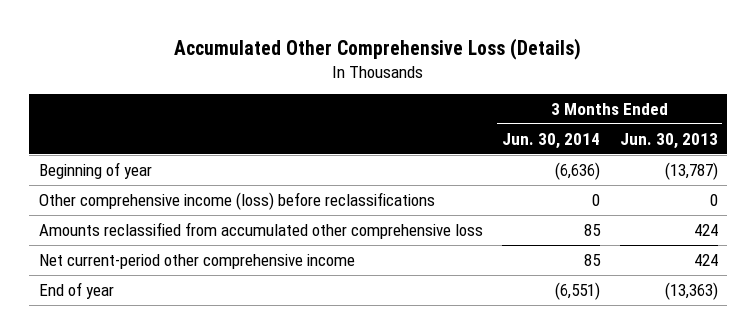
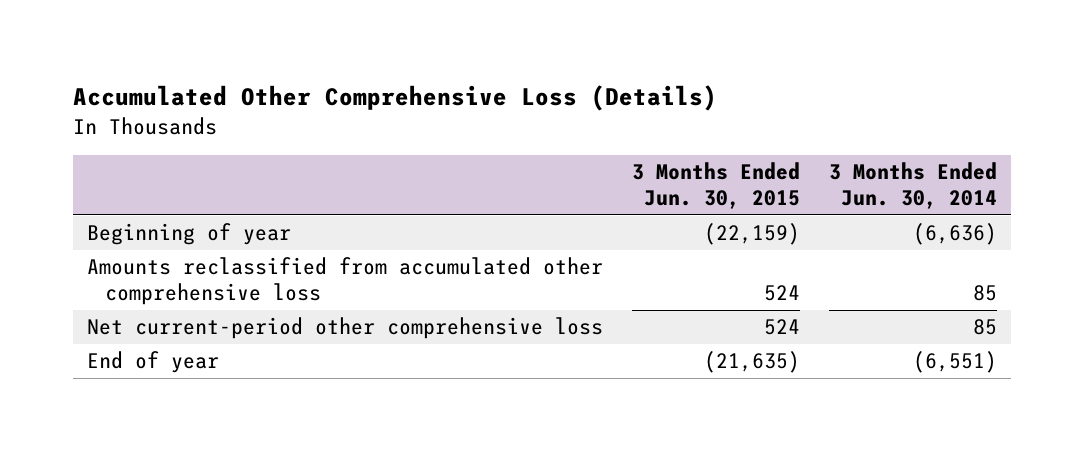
[619,132,718,149] Jun. 30, 2013 -> none
none -> [631,161,800,209] 3 Months Ended Jun. 30, 2015
[38,191,435,210] Other comprehensive income (loss) before reclassifications -> none
[38,253,355,269] Net current-period other comprehensive income -> [87,317,604,340] Net current-period other comprehensive loss

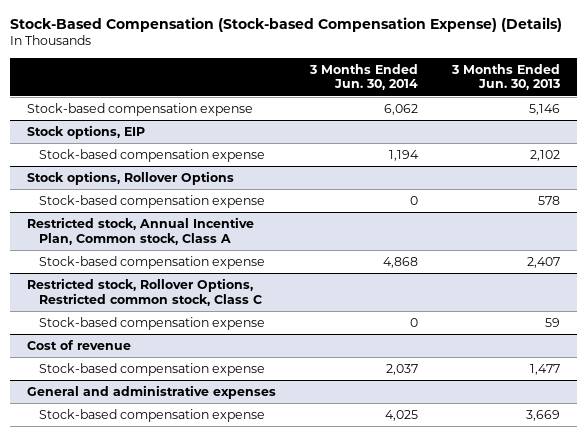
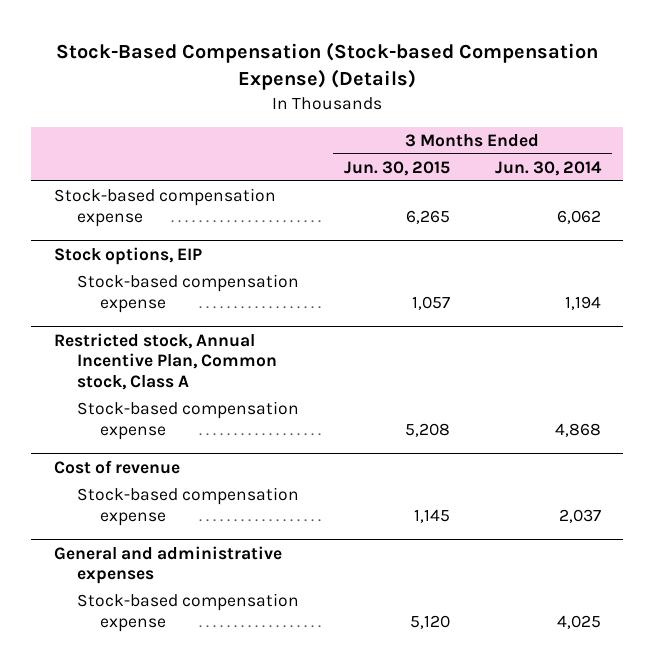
[450,63,560,91] 3 Months Ended Jun. 30, 2013 -> none
none -> [343,160,450,176] Jun. 30, 2015
[26,171,234,186] Stock options, Rollover Options -> none
[38,195,265,209] Stock-based compensation expense -> none
[26,278,262,306] Restricted stock, Rollover Options, Restricted common stock, Class C -> none
[38,317,265,331] Stock-based compensation expense -> none

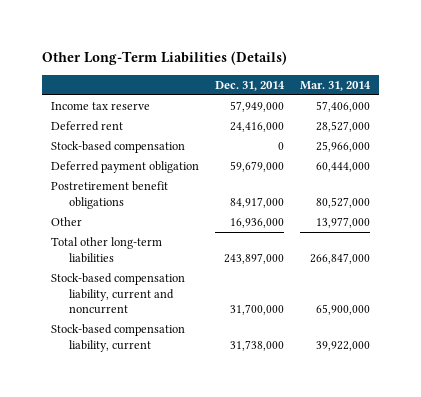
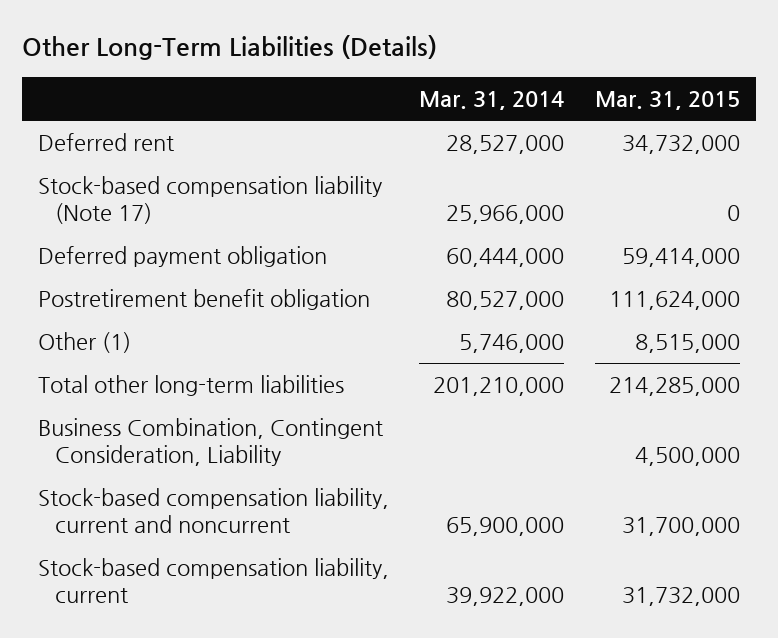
[214,80,285,91] Dec. 31, 2014 -> none
none -> [595,90,741,110] Mar. 31, 2015
[50,102,150,111] Income tax reserve -> none
[50,141,185,154] Stock-based compensation -> [37,176,382,224] Stock-based compensation liability (Note 17)
[50,181,168,209] Postretirement benefit obligations -> [37,289,370,311] Postretirement benefit obligation
[50,217,82,227] Other -> [37,332,131,354] Other (1)
[316,217,371,229] 13,977,000 -> [459,334,565,354] 5,746,000
[310,252,371,264] 266,847,000 -> [433,377,565,397] 201,210,000
none -> [37,418,383,466] Business Combination, Contingent Consideration, Liability

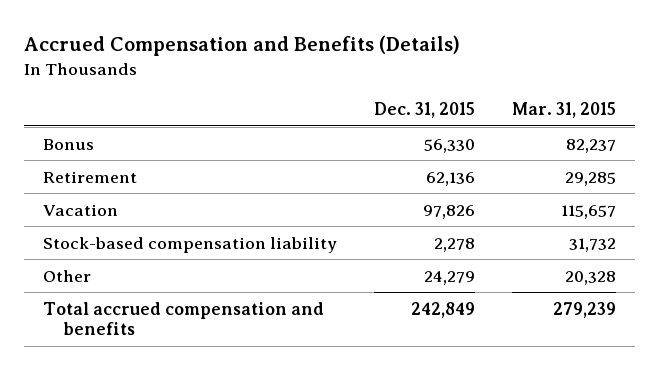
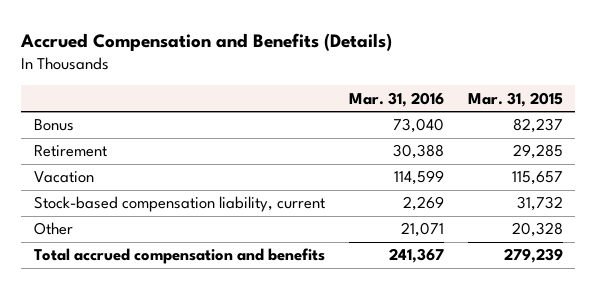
[373,101,475,118] Dec. 31, 2015 -> none
none -> [348,91,444,107] Mar. 31, 2016
[42,236,337,253] Stock-based compensation liability -> [33,196,325,213] Stock-based compensation liability, current

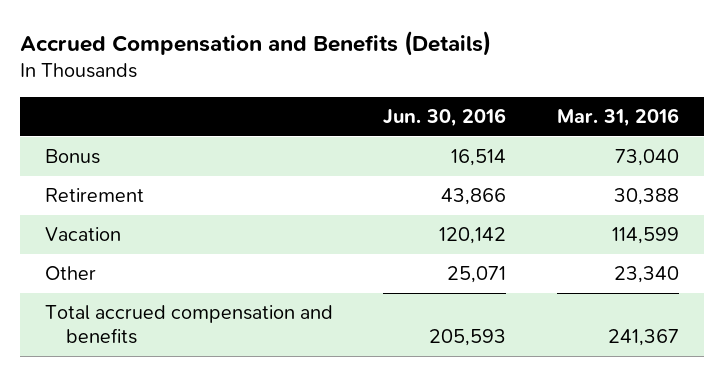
[467,91,563,107] Mar. 31, 2015 -> none
none -> [383,108,507,128] Jun. 30, 2016
[33,196,325,213] Stock-based compensation liability, current -> none
[400,222,444,238] 21,071 -> [613,266,679,284] 23,340

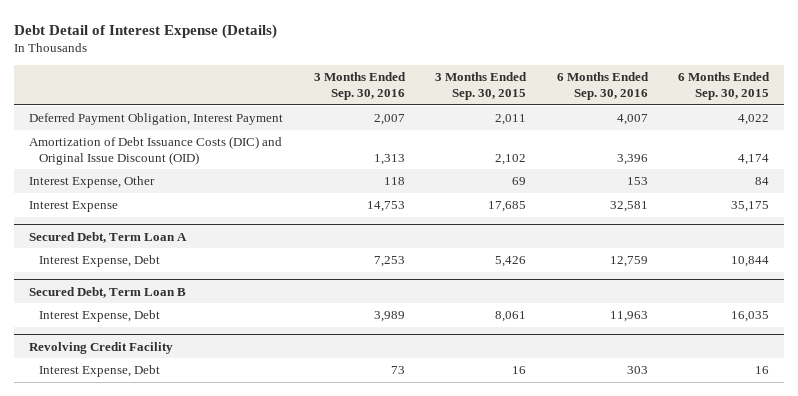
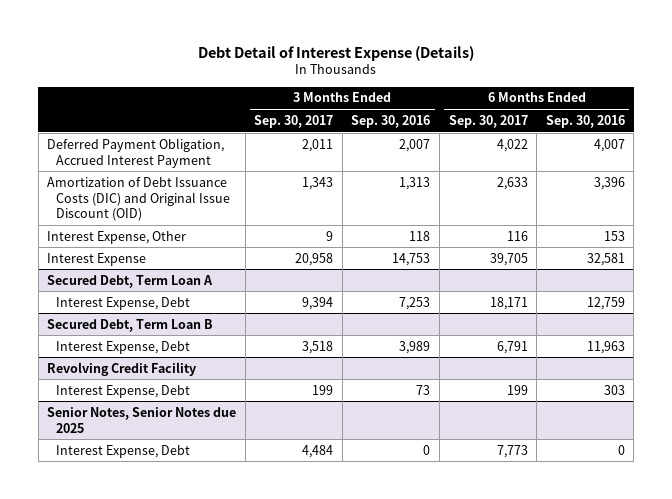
[435,72,528,101] 3 Months Ended Sep. 30, 2015 -> none
[677,72,770,101] 6 Months Ended Sep. 30, 2015 -> none
none -> [254,114,334,128] Sep. 30, 2017
none -> [448,114,528,128] Sep. 30, 2017
[29,113,284,126] Deferred Payment Obligation, Interest Payment -> [47,137,225,168] Deferred Payment Obligation, Accrued Interest Payment
none -> [47,406,237,433] Senior Notes, Senior Notes due 2025
none -> [56,444,191,458] Interest Expense, Debt

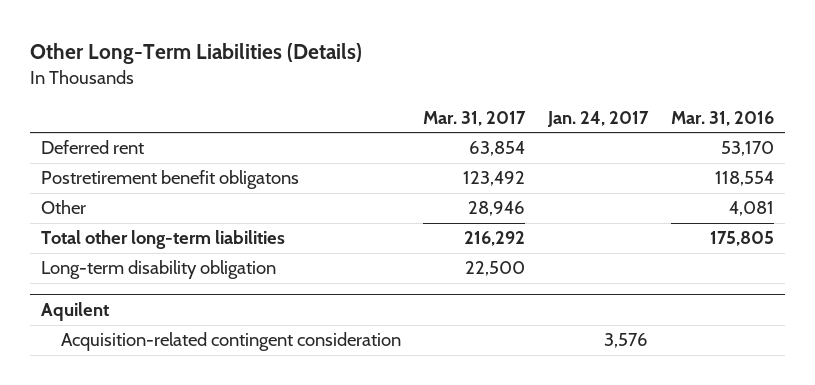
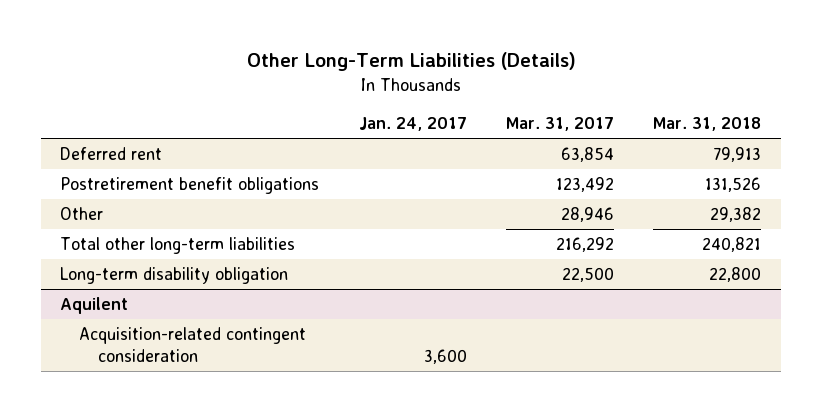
[670,110,774,126] Mar. 31, 2016 -> none
none -> [653,116,762,131] Mar. 31, 2018
[41,170,300,190] Postretirement benefit obligatons -> [60,176,320,194] Postretirement benefit obligations
[603,333,648,349] 3,576 -> [423,348,467,364] 3,600

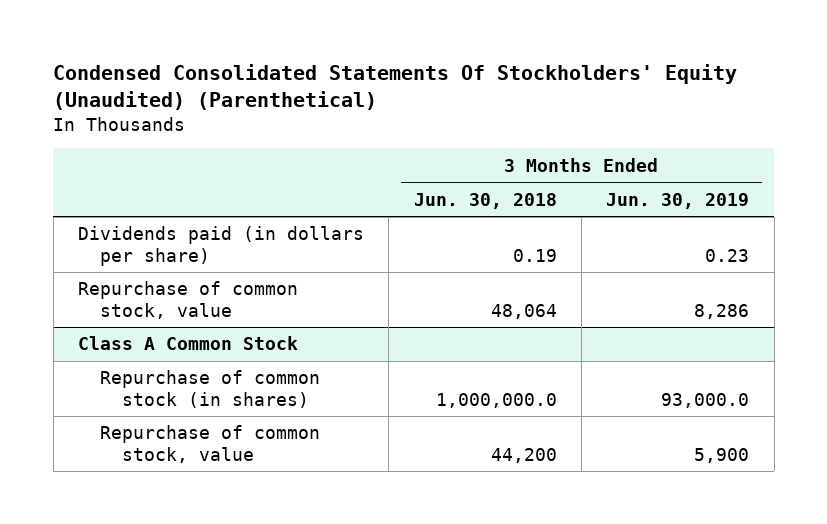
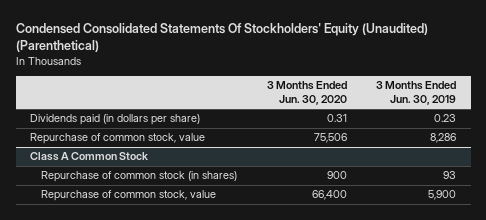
[413,192,557,209] Jun. 30, 2018 -> none
none -> [266,80,347,106] 3 Months Ended Jun. 30, 2020
[661,392,750,408] 93,000.0 -> [442,171,456,180] 93

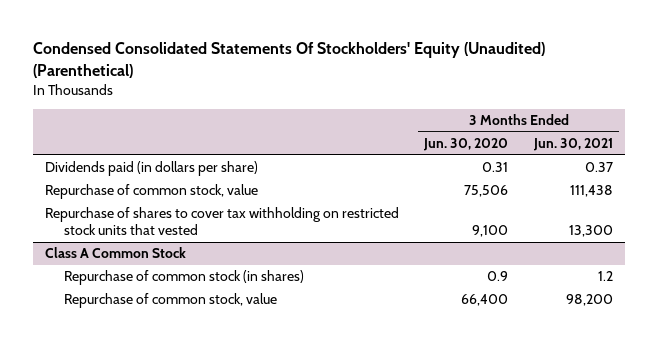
[375,80,456,106] 3 Months Ended Jun. 30, 2019 -> none
none -> [532,138,613,152] Jun. 30, 2021
none -> [45,207,400,236] Repurchase of shares to cover tax withholding on restricted stock units that vested
[326,171,347,180] 900 -> [487,271,509,282] 0.9

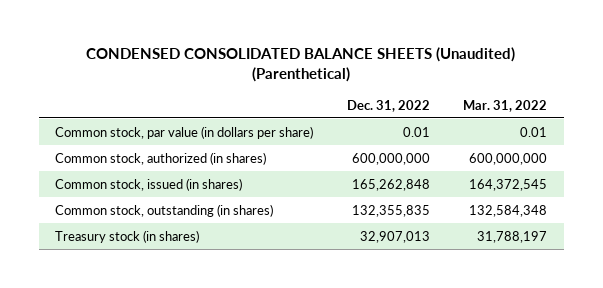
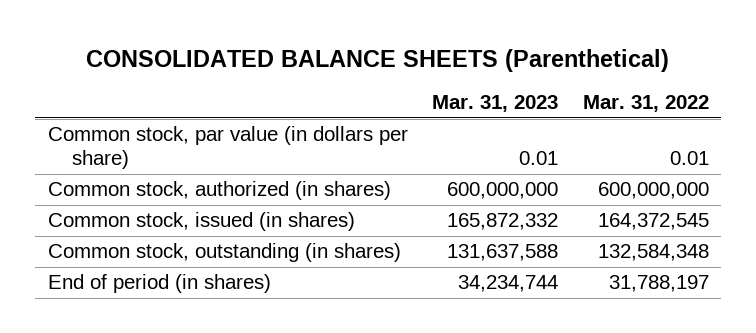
[86,46,516,83] CONDENSED CONSOLIDATED BALANCE SHEETS (Unaudited) (Parenthetical) -> [86,48,670,72] CONSOLIDATED BALANCE SHEETS (Parenthetical)
[346,99,430,112] Dec. 31, 2022 -> none
none -> [432,95,559,113] Mar. 31, 2023
[55,229,200,243] Treasury stock (in shares) -> [47,274,271,294] End of period (in shares)

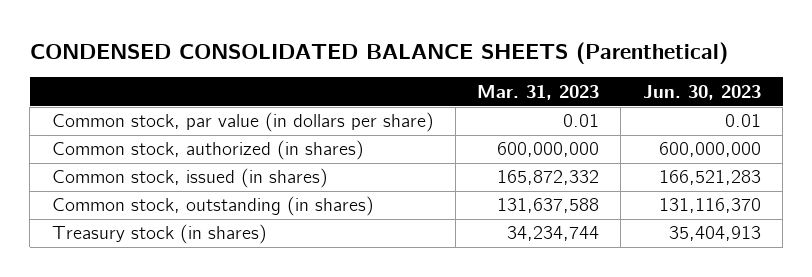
[86,48,670,72] CONSOLIDATED BALANCE SHEETS (Parenthetical) -> [29,41,728,64] CONDENSED CONSOLIDATED BALANCE SHEETS (Parenthetical)
[582,95,709,113] Mar. 31, 2022 -> none
none -> [642,84,761,100] Jun. 30, 2023
[47,274,271,294] End of period (in shares) -> [51,224,267,245] Treasury stock (in shares)

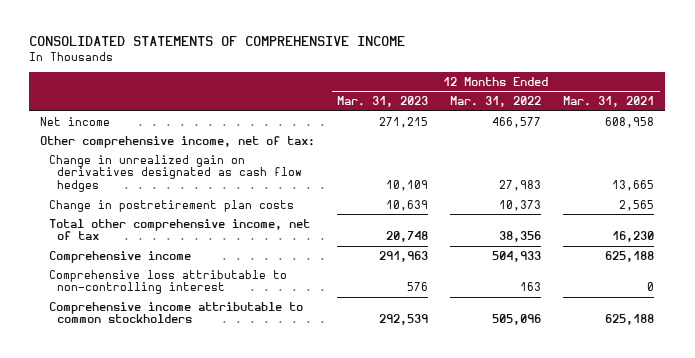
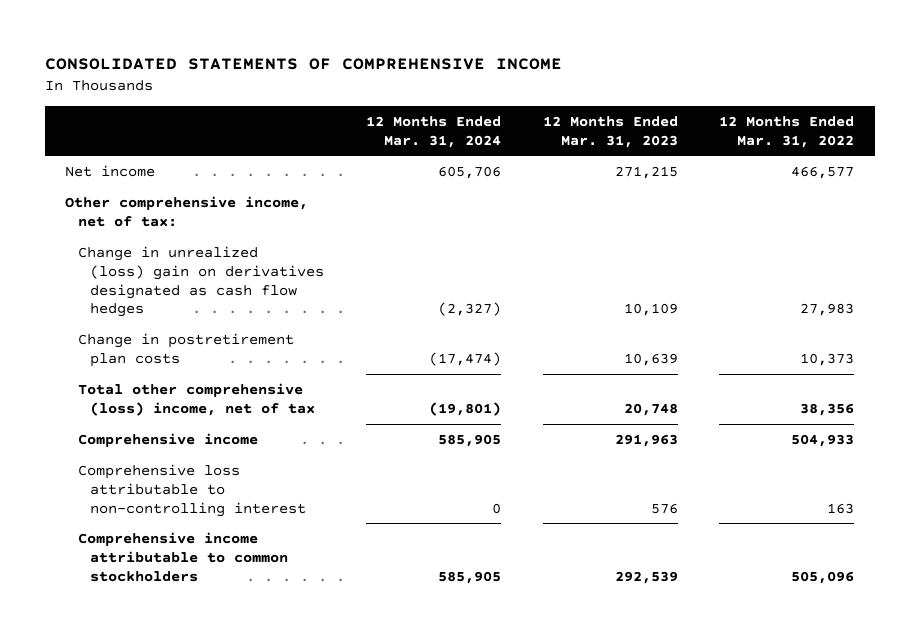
[563,96,655,108] Mar. 31, 2021 -> none
none -> [365,115,501,148] 12 Months Ended Mar. 31, 2024
[48,154,302,193] Change in unrealized gain on derivatives designated as cash flow hedges -> [77,246,324,318] Change in unrealized (loss) gain on derivatives designated as cash flow hedges
[48,218,310,241] Total other comprehensive income, net of tax -> [77,383,315,416] Total other comprehensive (loss) income, net of tax

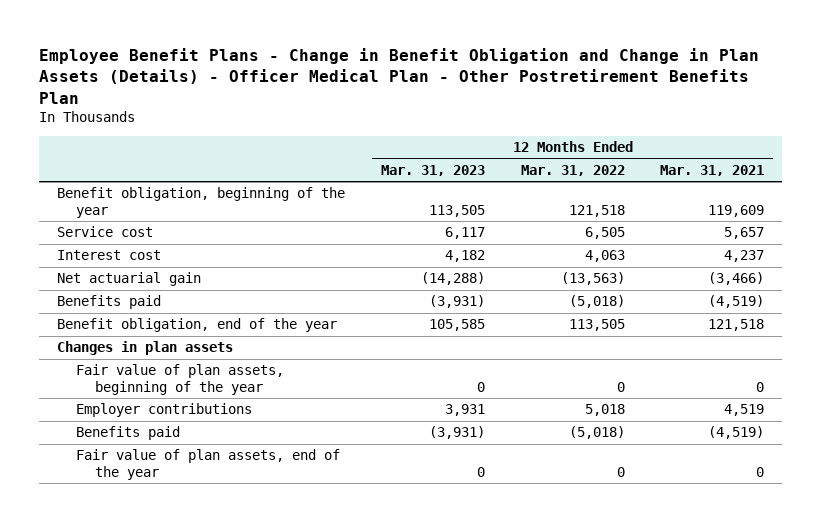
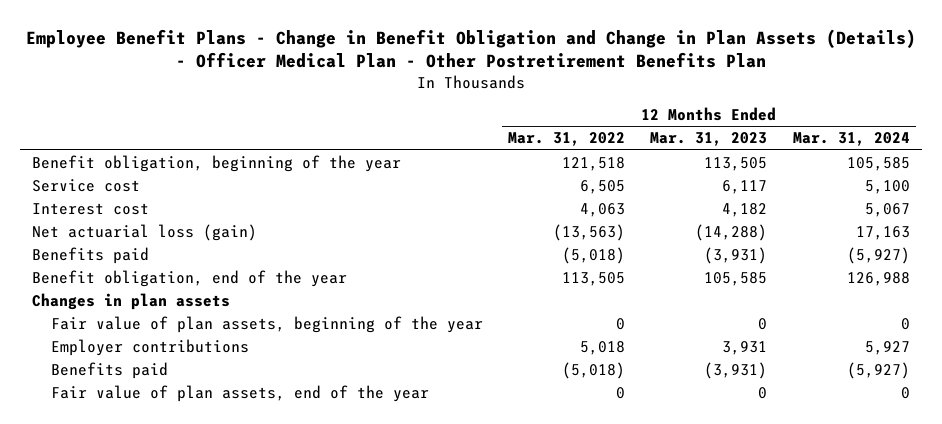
[660,164,765,176] Mar. 31, 2021 -> none
none -> [792,132,910,147] Mar. 31, 2024
[57,272,202,287] Net actuarial gain -> [32,223,258,241] Net actuarial loss (gain)

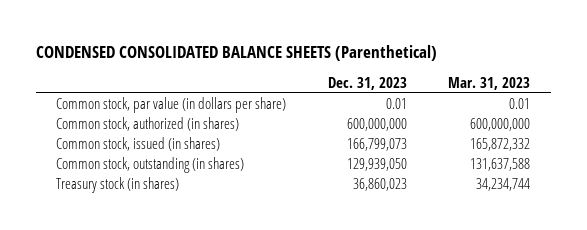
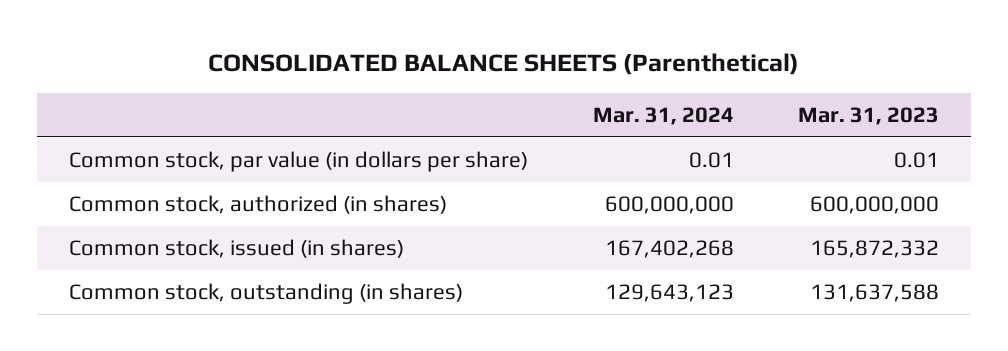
[35,45,437,62] CONDENSED CONSOLIDATED BALANCE SHEETS (Parenthetical) -> [208,52,800,75] CONSOLIDATED BALANCE SHEETS (Parenthetical)
[327,76,407,90] Dec. 31, 2023 -> none
none -> [592,106,734,125] Mar. 31, 2024
[56,177,180,194] Treasury stock (in shares) -> none

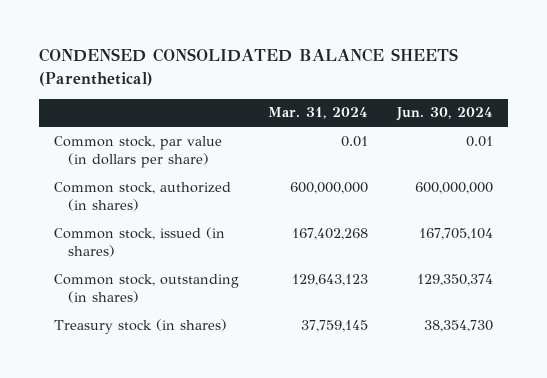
[208,52,800,75] CONSOLIDATED BALANCE SHEETS (Parenthetical) -> [38,48,458,87] CONDENSED CONSOLIDATED BALANCE SHEETS (Parenthetical)
[798,106,940,125] Mar. 31, 2023 -> none
none -> [396,107,494,122] Jun. 30, 2024
none -> [53,318,227,334] Treasury stock (in shares)

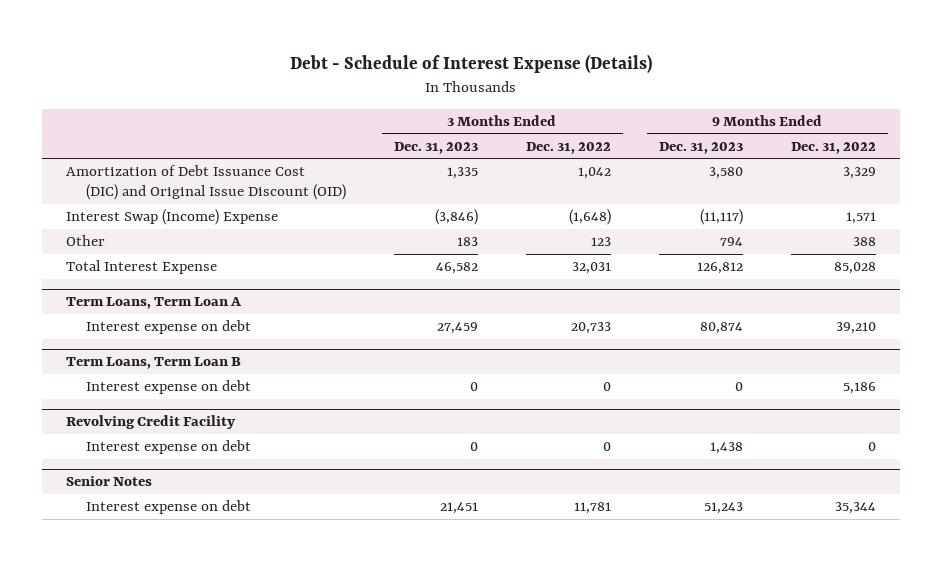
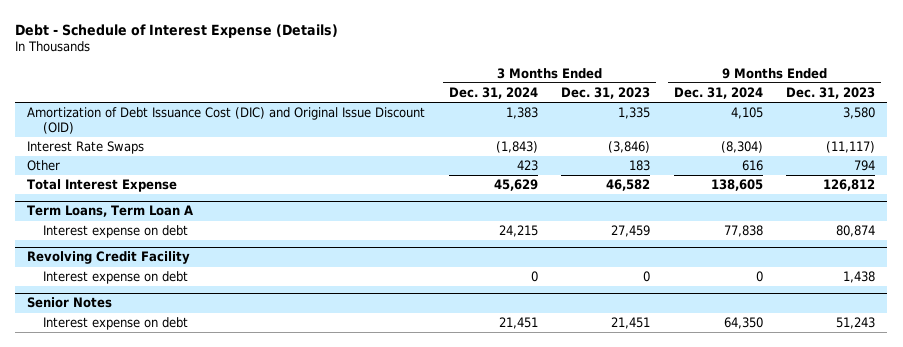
[525,141,611,154] Dec. 31, 2022 -> none
[790,141,876,154] Dec. 31, 2022 -> none
none -> [448,87,538,100] Dec. 31, 2024
none -> [673,87,763,100] Dec. 31, 2024
[66,209,279,226] Interest Swap (Income) Expense -> [27,141,145,155] Interest Rate Swaps
[66,357,242,370] Term Loans, Term Loan B -> none
[85,380,251,395] Interest expense on debt -> none

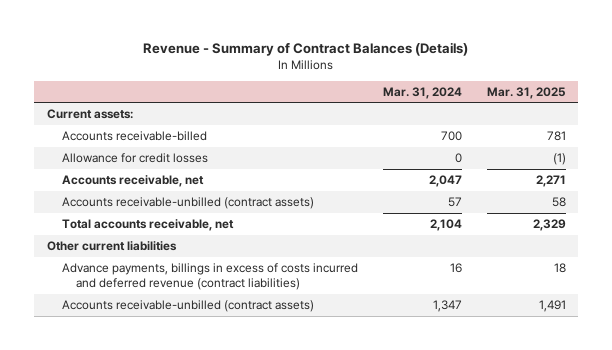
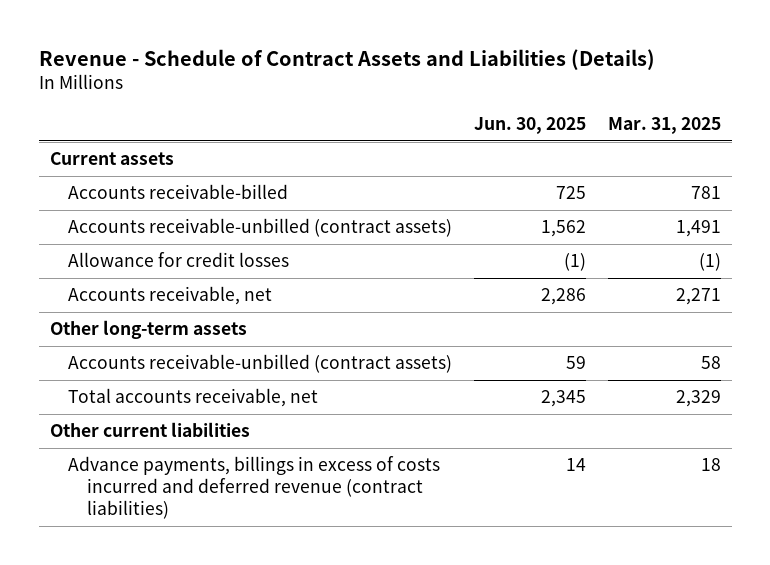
[143,41,469,56] Revenue - Summary of Contract Balances (Details) -> [38,48,655,70] Revenue - Schedule of Contract Assets and Liabilities (Details)
[382,86,462,99] Mar. 31, 2024 -> none
none -> [473,117,586,135] Jun. 30, 2025
[46,108,133,119] Current assets: -> [49,152,174,166] Current assets
[61,299,314,312] Accounts receivable-unbilled (contract assets) -> [68,218,453,238] Accounts receivable-unbilled (contract assets)
none -> [49,320,247,340] Other long-term assets

